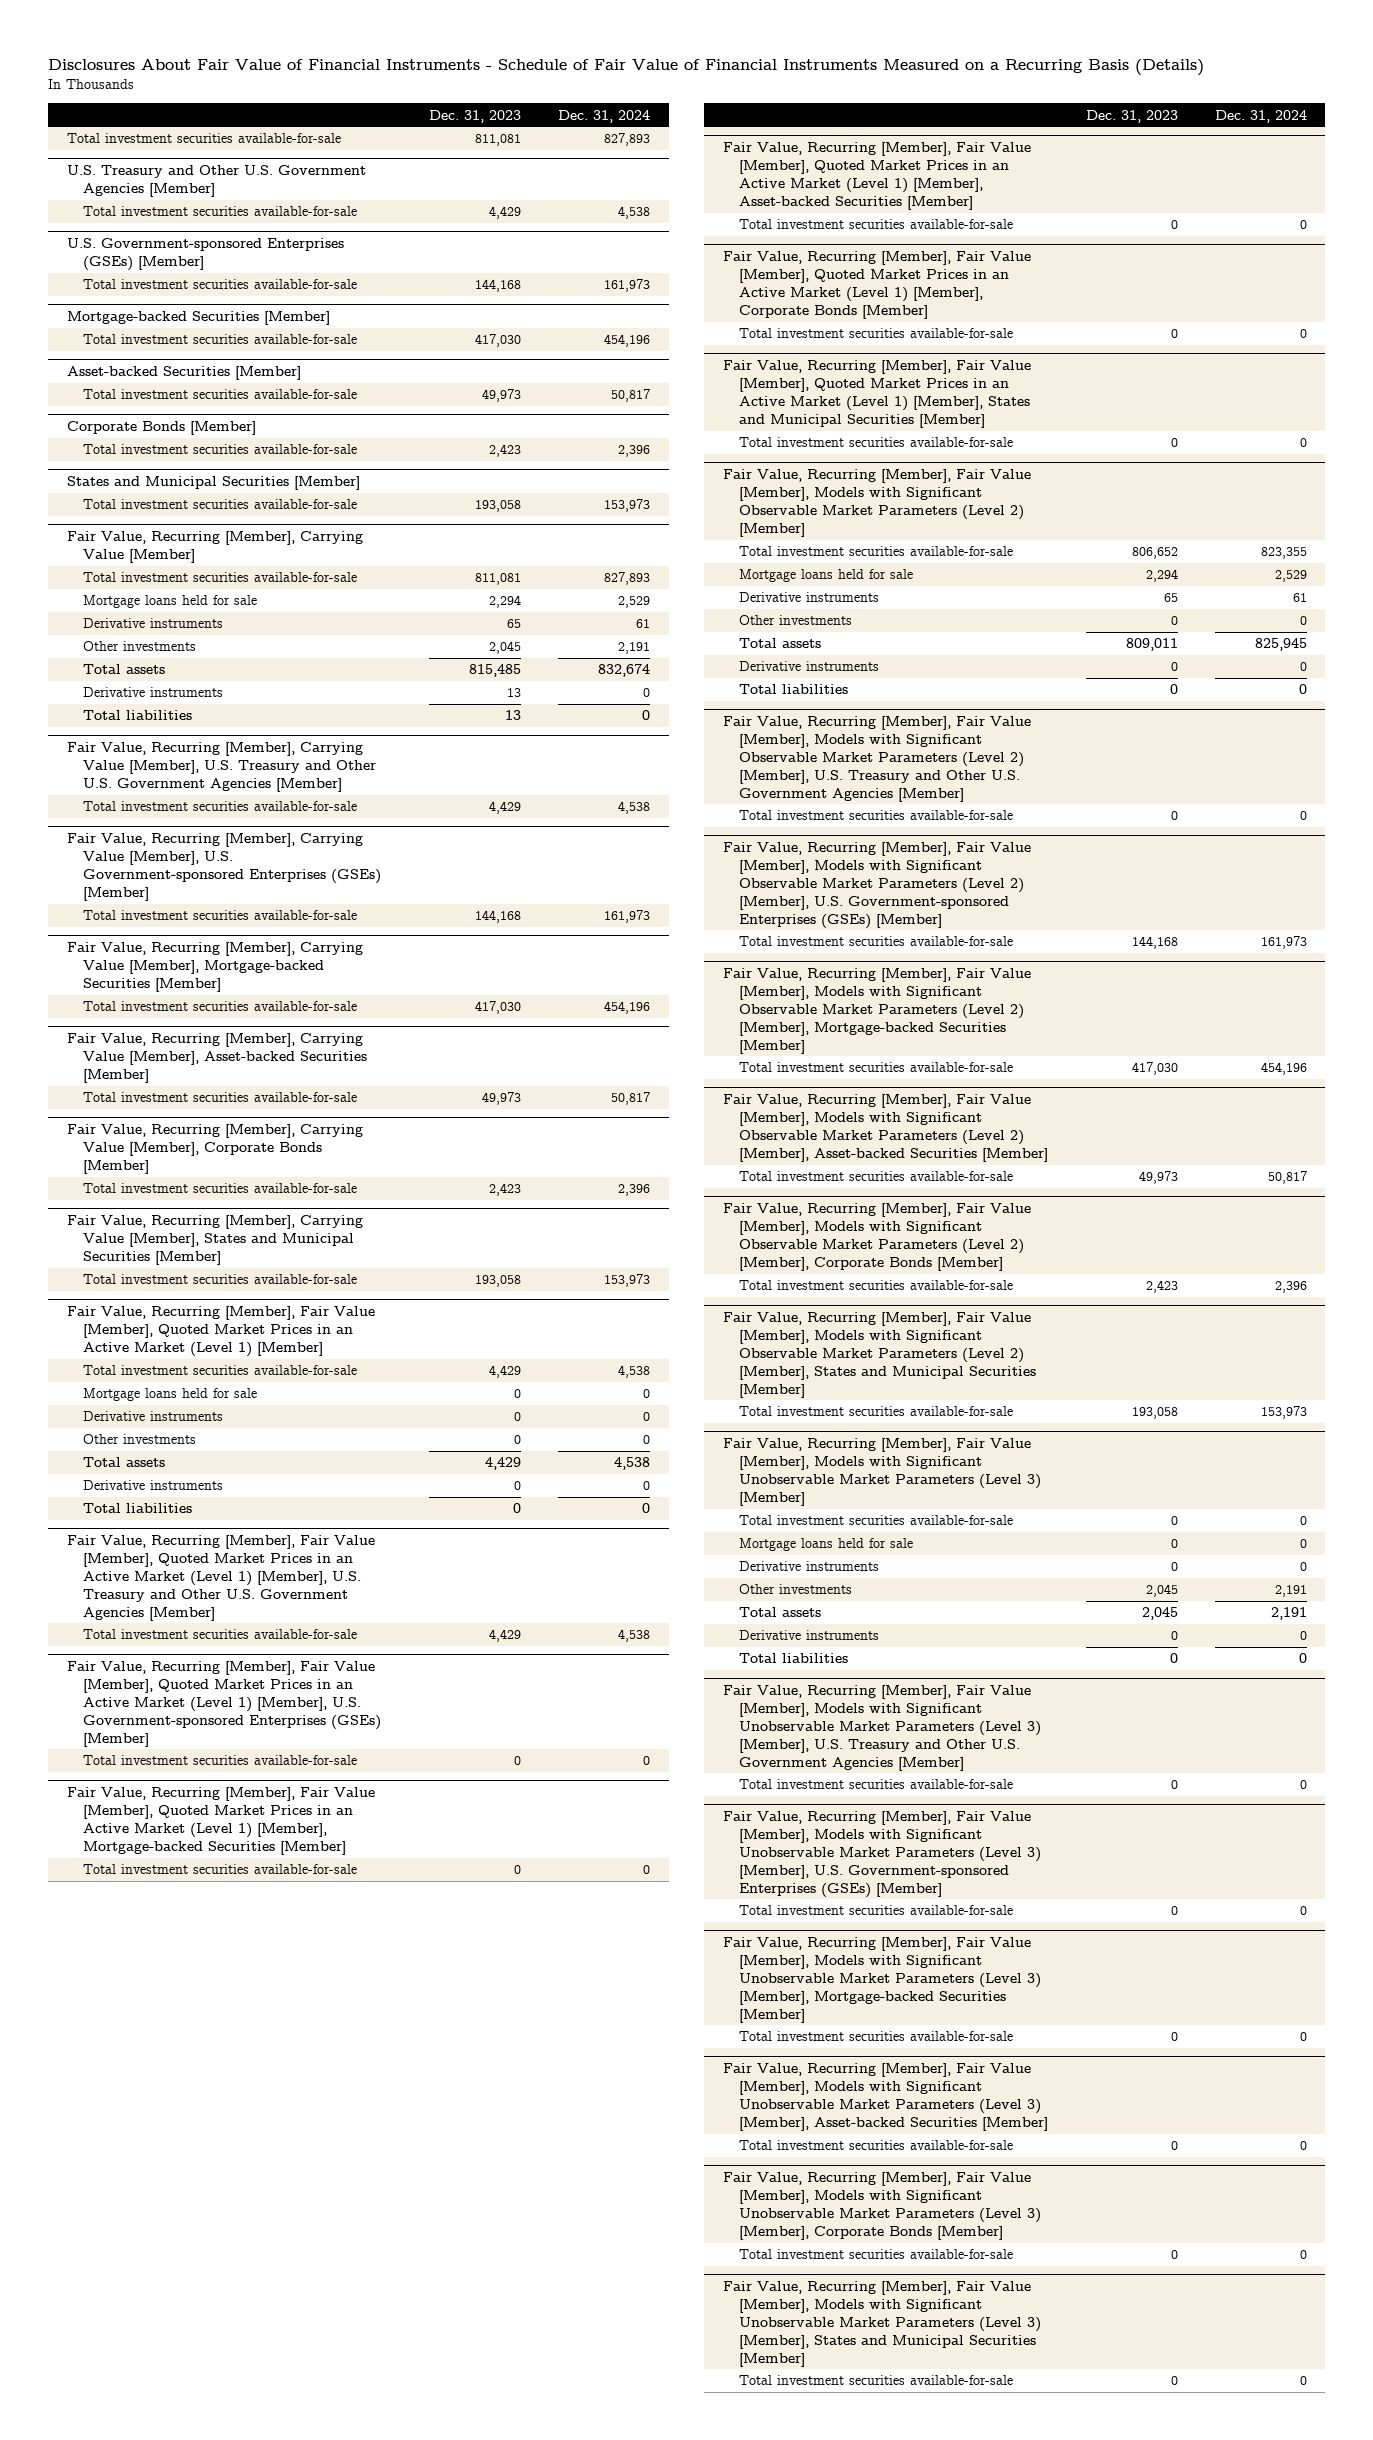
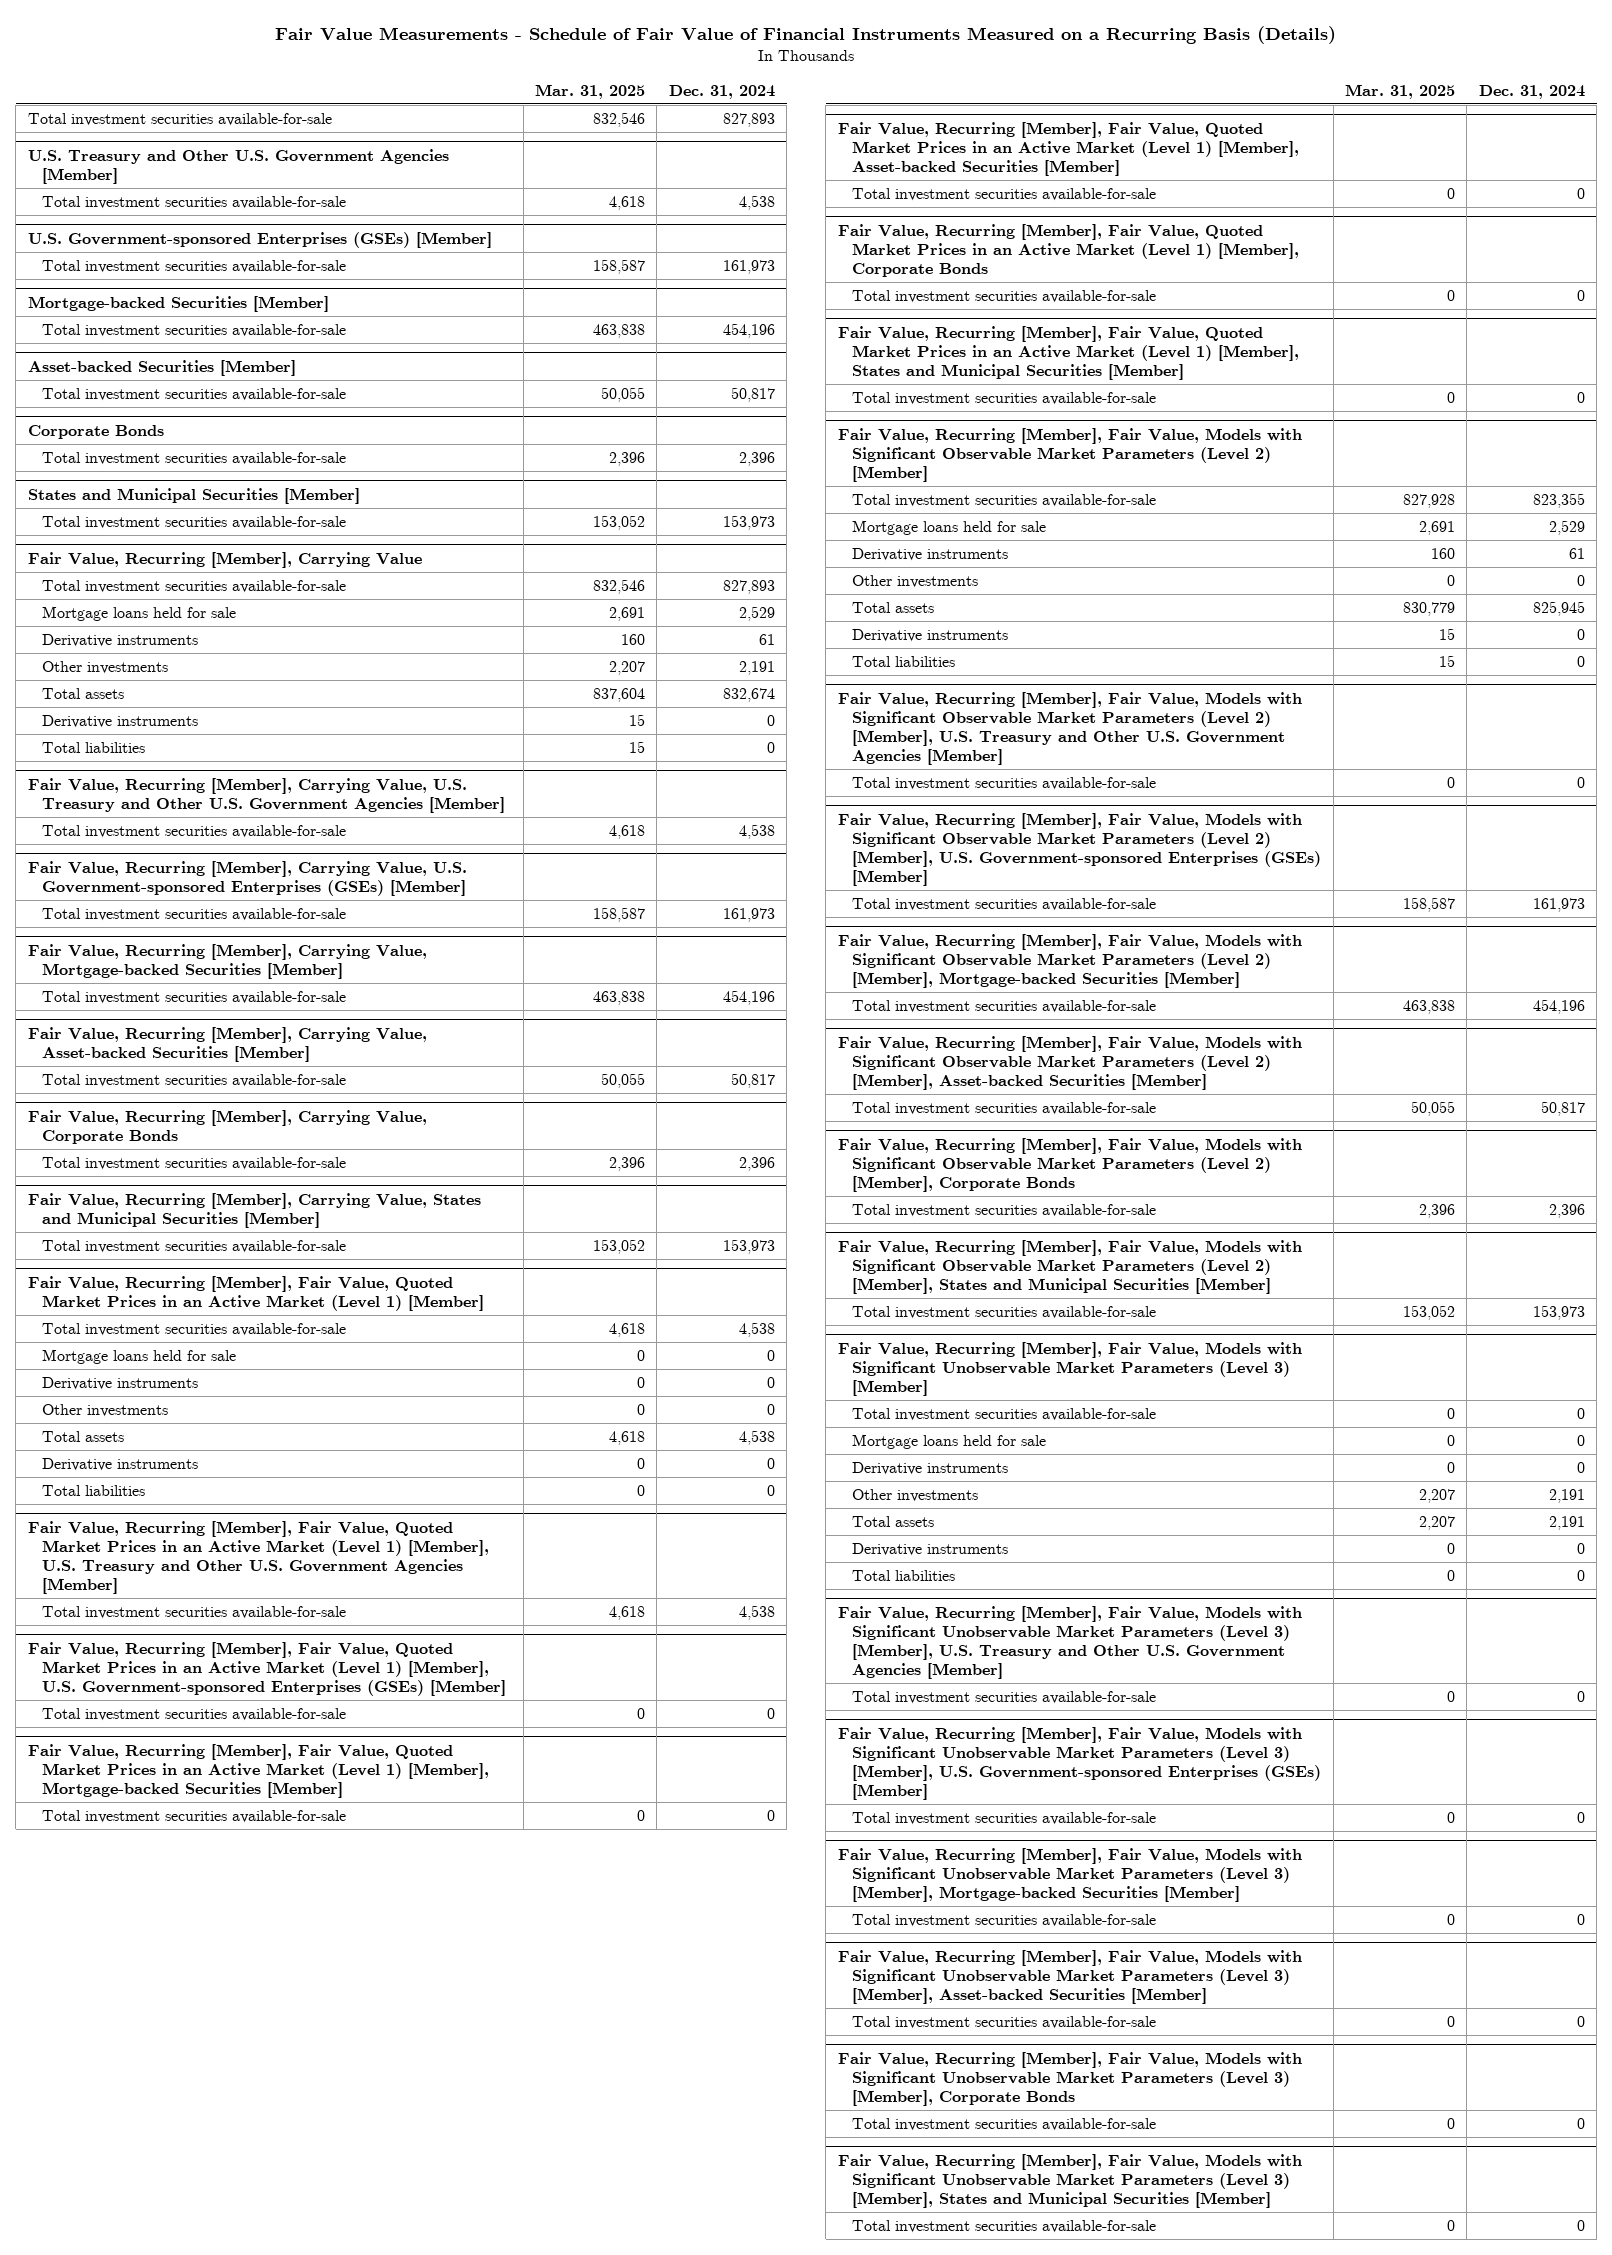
[47,58,1204,76] Disclosures About Fair Value of Financial Instruments - Schedule of Fair Value of Financial Instruments Measured on a Recurring Basis (Details) -> [275,26,1337,45] Fair Value Measurements - Schedule of Fair Value of Financial Instruments Measured on a Recurring Basis (Details)
[429,109,522,123] Dec. 31, 2023 -> none
none -> [535,83,646,99] Mar. 31, 2025
[66,421,256,436] Corporate Bonds [Member] -> [27,424,164,439] Corporate Bonds
[66,531,363,564] Fair Value, Recurring [Member], Carrying Value [Member] -> [27,551,422,568] Fair Value, Recurring [Member], Carrying Value
[66,742,377,793] Fair Value, Recurring [Member], Carrying Value [Member], U.S. Treasury and Other U.S. Government Agencies [Member] -> [27,777,506,813] Fair Value, Recurring [Member], Carrying Value, U.S. Treasury and Other U.S. Government Agencies [Member]
[66,833,382,901] Fair Value, Recurring [Member], Carrying Value [Member], U.S. Government-sponsored Enterprises (GSEs) [Member] -> [27,860,467,896] Fair Value, Recurring [Member], Carrying Value, U.S. Government-sponsored Enterprises (GSEs) [Member]
[66,942,363,993] Fair Value, Recurring [Member], Carrying Value [Member], Mortgage-backed Securities [Member] -> [27,943,427,979] Fair Value, Recurring [Member], Carrying Value, Mortgage-backed Securities [Member]
[66,1033,368,1084] Fair Value, Recurring [Member], Carrying Value [Member], Asset-backed Securities [Member] -> [27,1026,427,1062] Fair Value, Recurring [Member], Carrying Value, Asset-backed Securities [Member]
[66,1124,363,1175] Fair Value, Recurring [Member], Carrying Value [Member], Corporate Bonds [Member] -> [27,1109,427,1144] Fair Value, Recurring [Member], Carrying Value, Corporate Bonds
[66,1215,363,1266] Fair Value, Recurring [Member], Carrying Value [Member], States and Municipal Securities [Member] -> [27,1192,481,1228] Fair Value, Recurring [Member], Carrying Value, States and Municipal Securities [Member]
[66,1306,375,1358] Fair Value, Recurring [Member], Fair Value [Member], Quoted Market Prices in an Active Market (Level 1) [Member] -> [27,1275,485,1311] Fair Value, Recurring [Member], Fair Value, Quoted Market Prices in an Active Market (Level 1) [Member]
[66,1535,375,1621] Fair Value, Recurring [Member], Fair Value [Member], Quoted Market Prices in an Active Market (Level 1) [Member], U.S. Treasury and Other U.S. Government Agencies [Member] -> [27,1520,490,1595] Fair Value, Recurring [Member], Fair Value, Quoted Market Prices in an Active Market (Level 1) [Member], U.S. Treasury and Other U.S. Government Agencies [Member]
[66,1661,382,1747] Fair Value, Recurring [Member], Fair Value [Member], Quoted Market Prices in an Active Market (Level 1) [Member], U.S. Government-sponsored Enterprises (GSEs) [Member] -> [27,1641,507,1697] Fair Value, Recurring [Member], Fair Value, Quoted Market Prices in an Active Market (Level 1) [Member], U.S. Government-sponsored Enterprises (GSEs) [Member]
[66,1787,375,1855] Fair Value, Recurring [Member], Fair Value [Member], Quoted Market Prices in an Active Market (Level 1) [Member], Mortgage-backed Securities [Member] -> [27,1743,490,1799] Fair Value, Recurring [Member], Fair Value, Quoted Market Prices in an Active Market (Level 1) [Member], Mortgage-backed Securities [Member]
[722,142,1031,210] Fair Value, Recurring [Member], Fair Value [Member], Quoted Market Prices in an Active Market (Level 1) [Member], Asset-backed Securities [Member] -> [837,121,1300,177] Fair Value, Recurring [Member], Fair Value, Quoted Market Prices in an Active Market (Level 1) [Member], Asset-backed Securities [Member]
[722,251,1031,319] Fair Value, Recurring [Member], Fair Value [Member], Quoted Market Prices in an Active Market (Level 1) [Member], Corporate Bonds [Member] -> [837,223,1300,278] Fair Value, Recurring [Member], Fair Value, Quoted Market Prices in an Active Market (Level 1) [Member], Corporate Bonds
[722,360,1031,428] Fair Value, Recurring [Member], Fair Value [Member], Quoted Market Prices in an Active Market (Level 1) [Member], States and Municipal Securities [Member] -> [837,325,1300,381] Fair Value, Recurring [Member], Fair Value, Quoted Market Prices in an Active Market (Level 1) [Member], States and Municipal Securities [Member]
[722,469,1031,537] Fair Value, Recurring [Member], Fair Value [Member], Models with Significant Observable Market Parameters (Level 2) [Member] -> [837,427,1302,483] Fair Value, Recurring [Member], Fair Value, Models with Significant Observable Market Parameters (Level 2) [Member]
[722,716,1031,802] Fair Value, Recurring [Member], Fair Value [Member], Models with Significant Observable Market Parameters (Level 2) [Member], U.S. Treasury and Other U.S. Government Agencies [Member] -> [837,691,1302,766] Fair Value, Recurring [Member], Fair Value, Models with Significant Observable Market Parameters (Level 2) [Member], U.S. Treasury and Other U.S. Government Agencies [Member]
[722,842,1031,929] Fair Value, Recurring [Member], Fair Value [Member], Models with Significant Observable Market Parameters (Level 2) [Member], U.S. Government-sponsored Enterprises (GSEs) [Member] -> [837,812,1322,887] Fair Value, Recurring [Member], Fair Value, Models with Significant Observable Market Parameters (Level 2) [Member], U.S. Government-sponsored Enterprises (GSEs) [Member]
[722,968,1031,1054] Fair Value, Recurring [Member], Fair Value [Member], Models with Significant Observable Market Parameters (Level 2) [Member], Mortgage-backed Securities [Member] -> [837,933,1302,989] Fair Value, Recurring [Member], Fair Value, Models with Significant Observable Market Parameters (Level 2) [Member], Mortgage-backed Securities [Member]
[722,1094,1049,1162] Fair Value, Recurring [Member], Fair Value [Member], Models with Significant Observable Market Parameters (Level 2) [Member], Asset-backed Securities [Member] -> [837,1035,1302,1091] Fair Value, Recurring [Member], Fair Value, Models with Significant Observable Market Parameters (Level 2) [Member], Asset-backed Securities [Member]
[722,1203,1031,1271] Fair Value, Recurring [Member], Fair Value [Member], Models with Significant Observable Market Parameters (Level 2) [Member], Corporate Bonds [Member] -> [837,1137,1302,1193] Fair Value, Recurring [Member], Fair Value, Models with Significant Observable Market Parameters (Level 2) [Member], Corporate Bonds
[722,1312,1037,1398] Fair Value, Recurring [Member], Fair Value [Member], Models with Significant Observable Market Parameters (Level 2) [Member], States and Municipal Securities [Member] -> [837,1239,1302,1295] Fair Value, Recurring [Member], Fair Value, Models with Significant Observable Market Parameters (Level 2) [Member], States and Municipal Securities [Member]
[722,1438,1042,1506] Fair Value, Recurring [Member], Fair Value [Member], Models with Significant Unobservable Market Parameters (Level 3) [Member] -> [837,1341,1302,1397] Fair Value, Recurring [Member], Fair Value, Models with Significant Unobservable Market Parameters (Level 3) [Member]
[722,1685,1042,1771] Fair Value, Recurring [Member], Fair Value [Member], Models with Significant Unobservable Market Parameters (Level 3) [Member], U.S. Treasury and Other U.S. Government Agencies [Member] -> [837,1605,1302,1680] Fair Value, Recurring [Member], Fair Value, Models with Significant Unobservable Market Parameters (Level 3) [Member], U.S. Treasury and Other U.S. Government Agencies [Member]
[722,1811,1042,1898] Fair Value, Recurring [Member], Fair Value [Member], Models with Significant Unobservable Market Parameters (Level 3) [Member], U.S. Government-sponsored Enterprises (GSEs) [Member] -> [837,1726,1322,1801] Fair Value, Recurring [Member], Fair Value, Models with Significant Unobservable Market Parameters (Level 3) [Member], U.S. Government-sponsored Enterprises (GSEs) [Member]
[722,1937,1042,2023] Fair Value, Recurring [Member], Fair Value [Member], Models with Significant Unobservable Market Parameters (Level 3) [Member], Mortgage-backed Securities [Member] -> [837,1847,1302,1903] Fair Value, Recurring [Member], Fair Value, Models with Significant Unobservable Market Parameters (Level 3) [Member], Mortgage-backed Securities [Member]
[722,2063,1049,2131] Fair Value, Recurring [Member], Fair Value [Member], Models with Significant Unobservable Market Parameters (Level 3) [Member], Asset-backed Securities [Member] -> [837,1949,1302,2005] Fair Value, Recurring [Member], Fair Value, Models with Significant Unobservable Market Parameters (Level 3) [Member], Asset-backed Securities [Member]
[722,2172,1042,2240] Fair Value, Recurring [Member], Fair Value [Member], Models with Significant Unobservable Market Parameters (Level 3) [Member], Corporate Bonds [Member] -> [837,2051,1302,2107] Fair Value, Recurring [Member], Fair Value, Models with Significant Unobservable Market Parameters (Level 3) [Member], Corporate Bonds
[722,2281,1042,2367] Fair Value, Recurring [Member], Fair Value [Member], Models with Significant Unobservable Market Parameters (Level 3) [Member], States and Municipal Securities [Member] -> [837,2153,1302,2209] Fair Value, Recurring [Member], Fair Value, Models with Significant Unobservable Market Parameters (Level 3) [Member], States and Municipal Securities [Member]

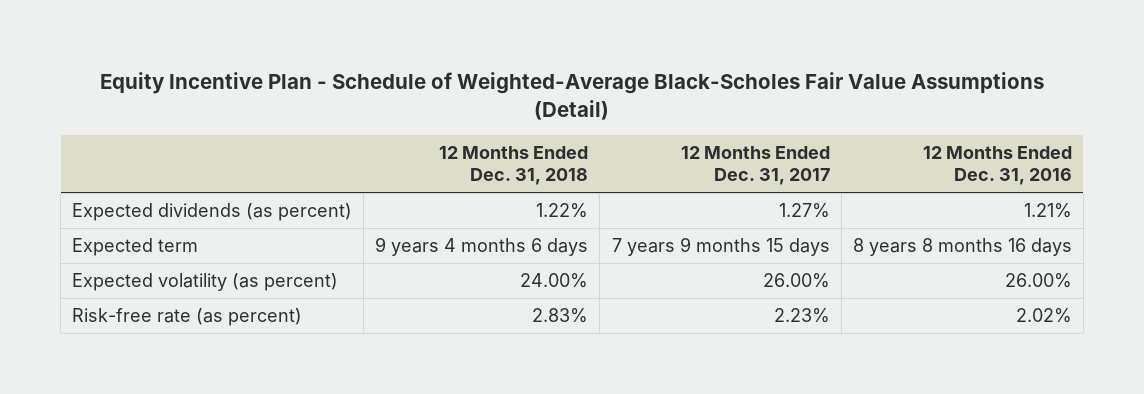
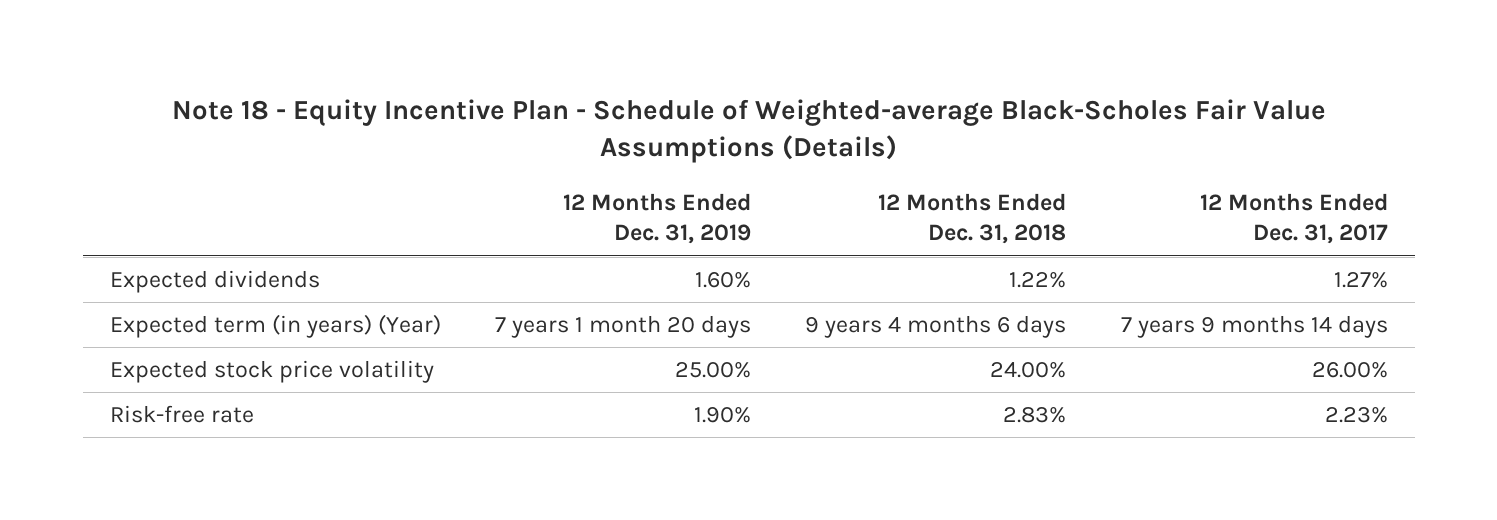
[99,71,1044,120] Equity Incentive Plan - Schedule of Weighted-Average Black-Scholes Fair Value Assumptions (Detail) -> [171,99,1326,164] Note 18 - Equity Incentive Plan - Schedule of Weighted-average Black-Scholes Fair Value Assumptions (Details)
[922,145,1072,186] 12 Months Ended Dec. 31, 2016 -> none
none -> [563,193,752,245] 12 Months Ended Dec. 31, 2019
[72,203,353,222] Expected dividends (as percent) -> [109,270,320,294] Expected dividends
[72,238,199,257] Expected term -> [109,314,441,339] Expected term (in years) (Year)
[611,237,830,257] 7 years 9 months 15 days -> [1120,315,1388,339] 7 years 9 months 14 days
[72,273,339,292] Expected volatility (as percent) -> [109,360,434,384] Expected stock price volatility
[72,308,303,327] Risk-free rate (as percent) -> [109,405,254,424] Risk-free rate

